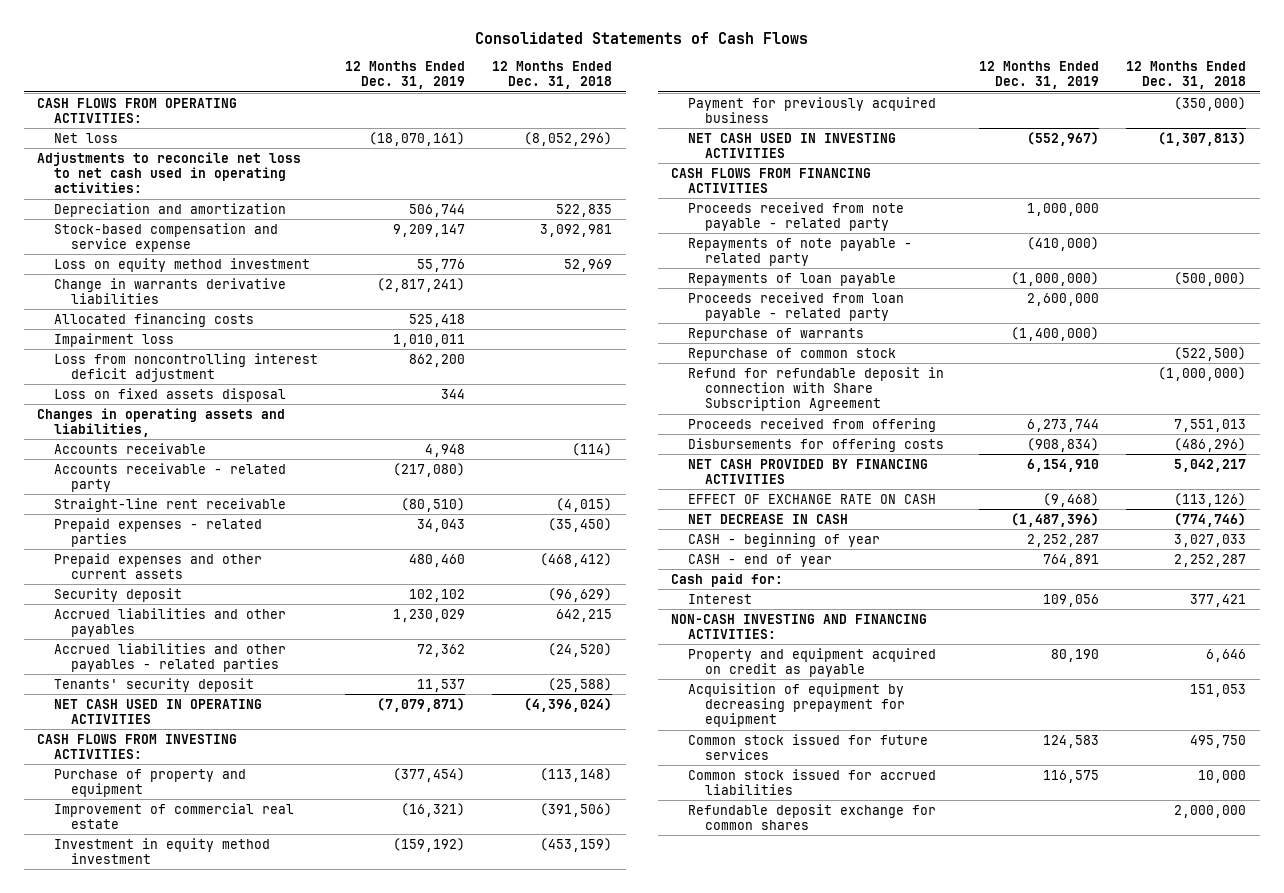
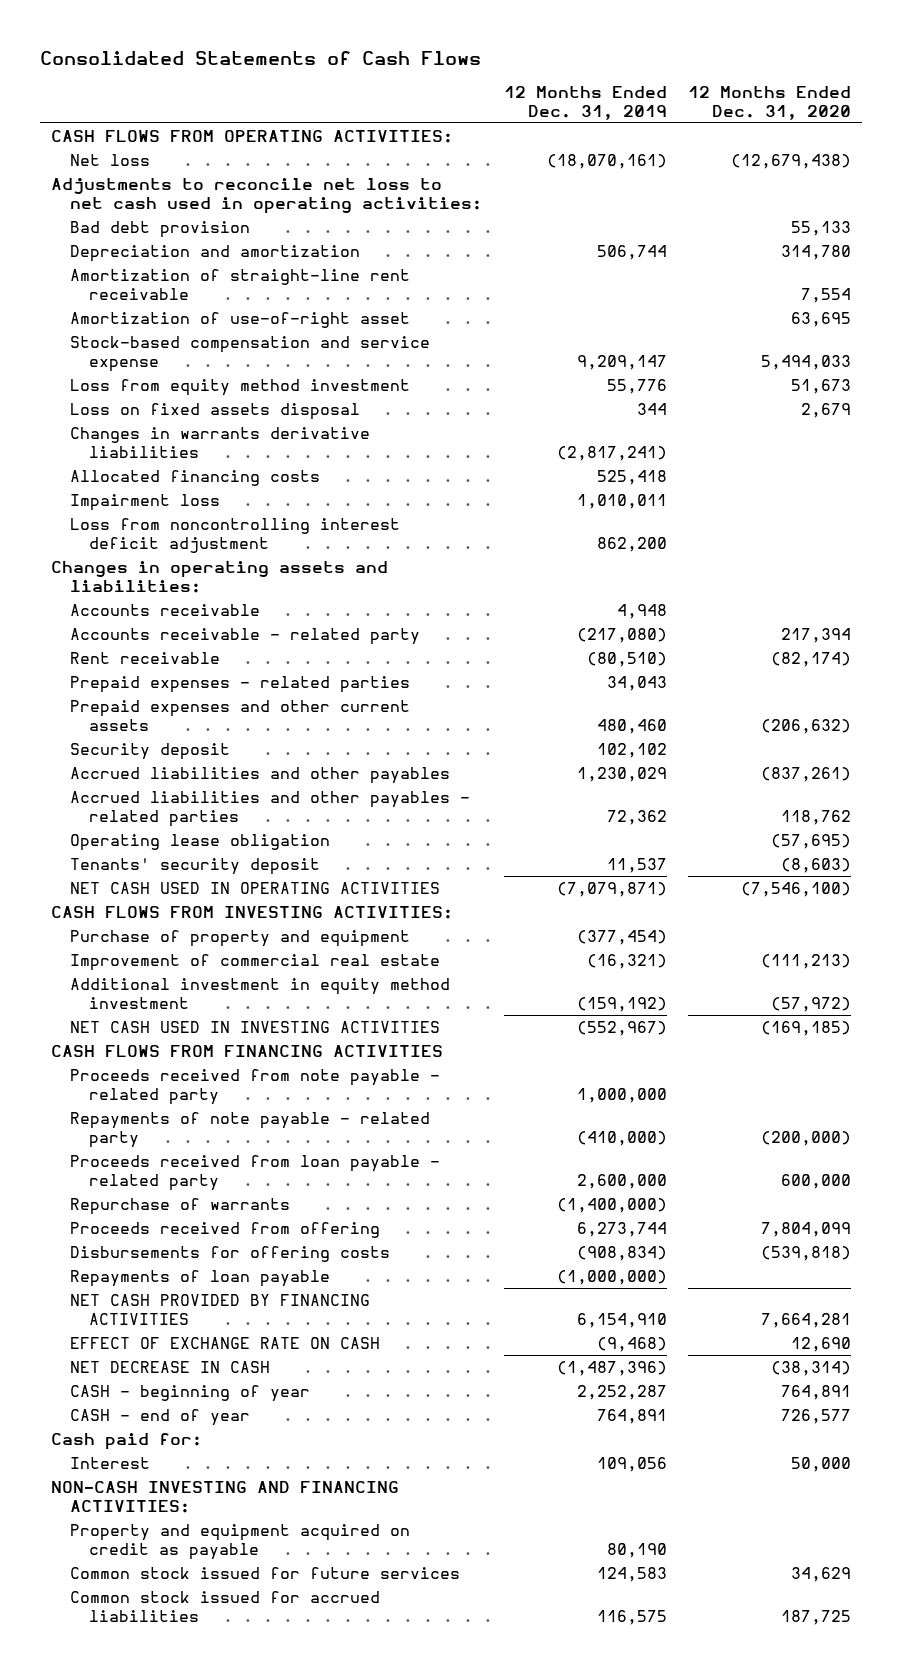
[492,61,613,90] 12 Months Ended Dec. 31, 2018 -> none
none -> [688,86,852,121] 12 Months Ended Dec. 31, 2020
none -> [70,220,251,238] Bad debt provision
none -> [70,268,411,300] Amortization of straight-line rent receivable
none -> [70,311,411,328] Amortization of use-of-right asset
[54,257,311,272] Loss on equity method investment -> [70,378,411,396] Loss from equity method investment
[54,387,287,402] Loss on fixed assets disposal -> [70,402,361,420] Loss on fixed assets disposal
[54,277,287,304] Change in warrants derivative liabilities -> [70,426,371,458] Changes in warrants derivative liabilities
[37,407,286,437] Changes in operating assets and liabilities, -> [50,560,388,593] Changes in operating assets and liabilities:
[54,497,287,512] Straight-line rent receivable -> [70,651,221,664] Rent receivable
none -> [70,833,331,851] Operating lease obligation
[688,96,937,123] Payment for previously acquired business -> none
[54,837,271,864] Investment in equity method investment -> [70,977,451,1009] Additional investment in equity method investment
[688,347,897,361] Repurchase of common stock -> none
[688,366,945,412] Refund for refundable deposit in connection with Share Subscription Agreement -> none
[688,272,897,286] Repayments of loan payable -> [70,1269,331,1287] Repayments of loan payable
[688,682,906,728] Acquisition of equipment by decreasing prepayment for equipment -> none
[688,803,937,830] Refundable deposit exchange for common shares -> none

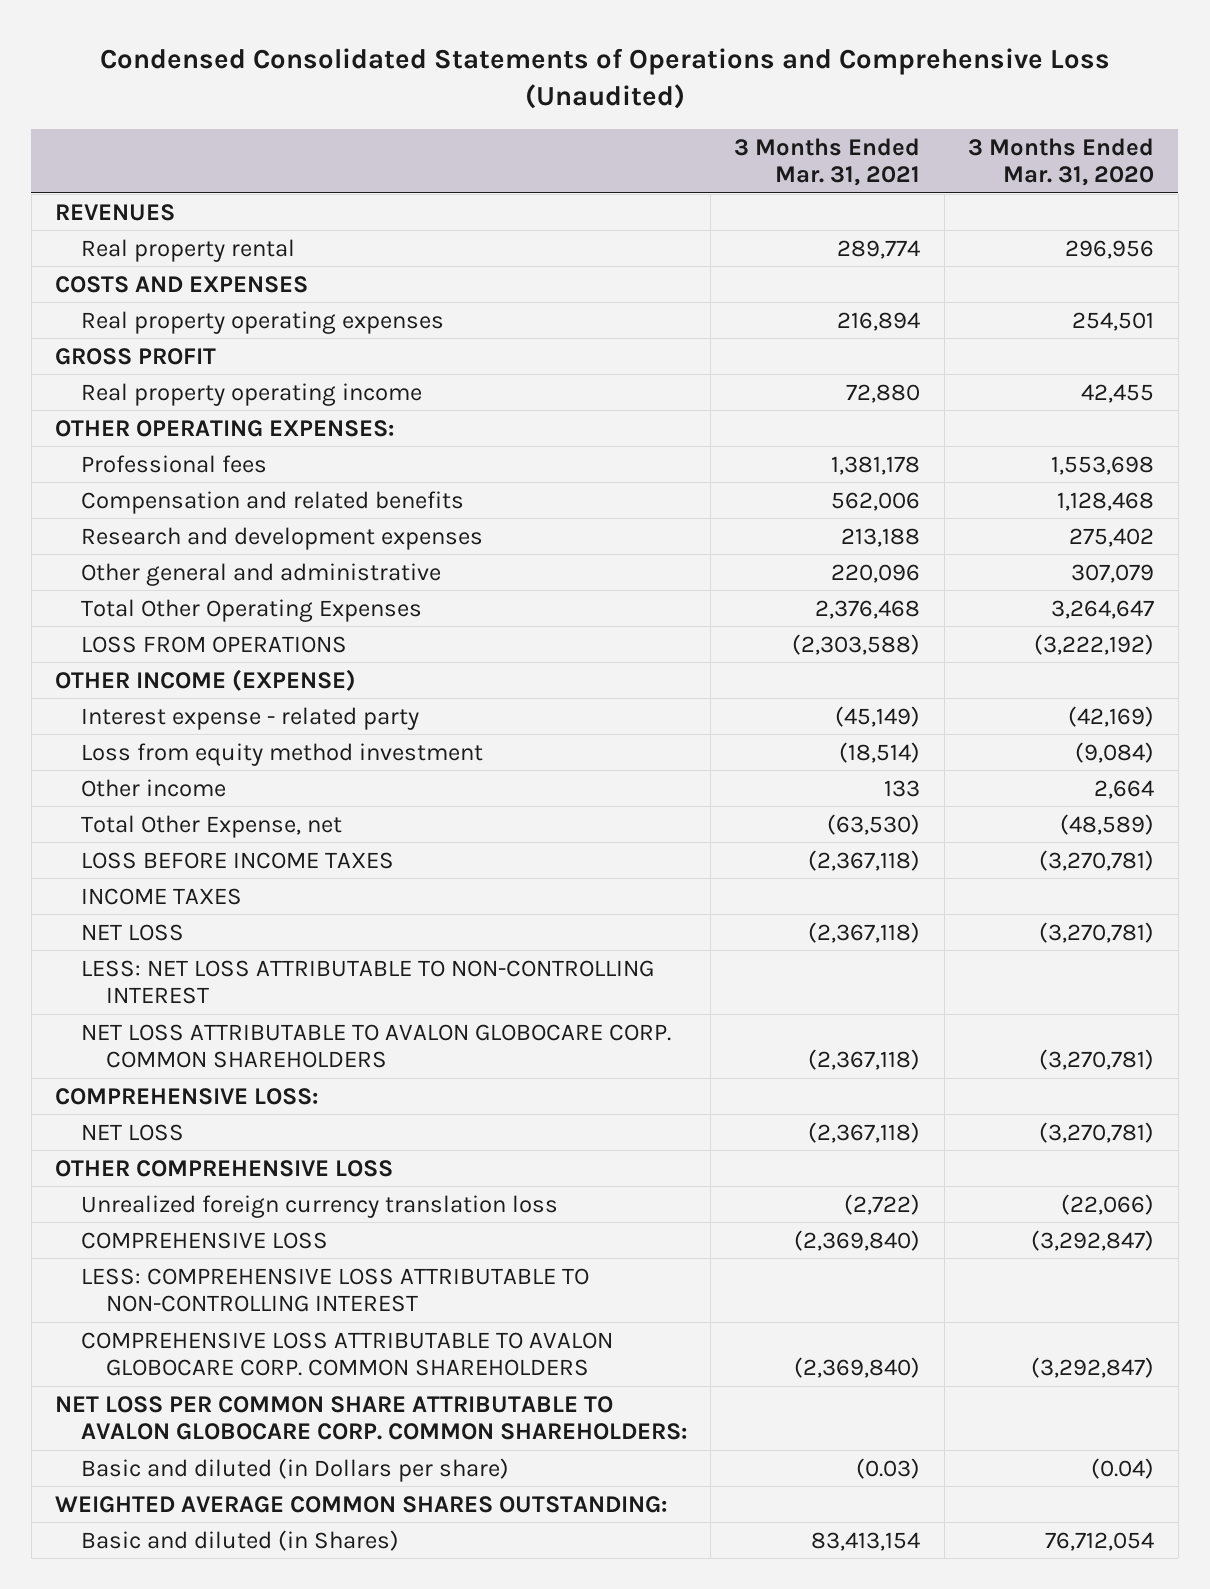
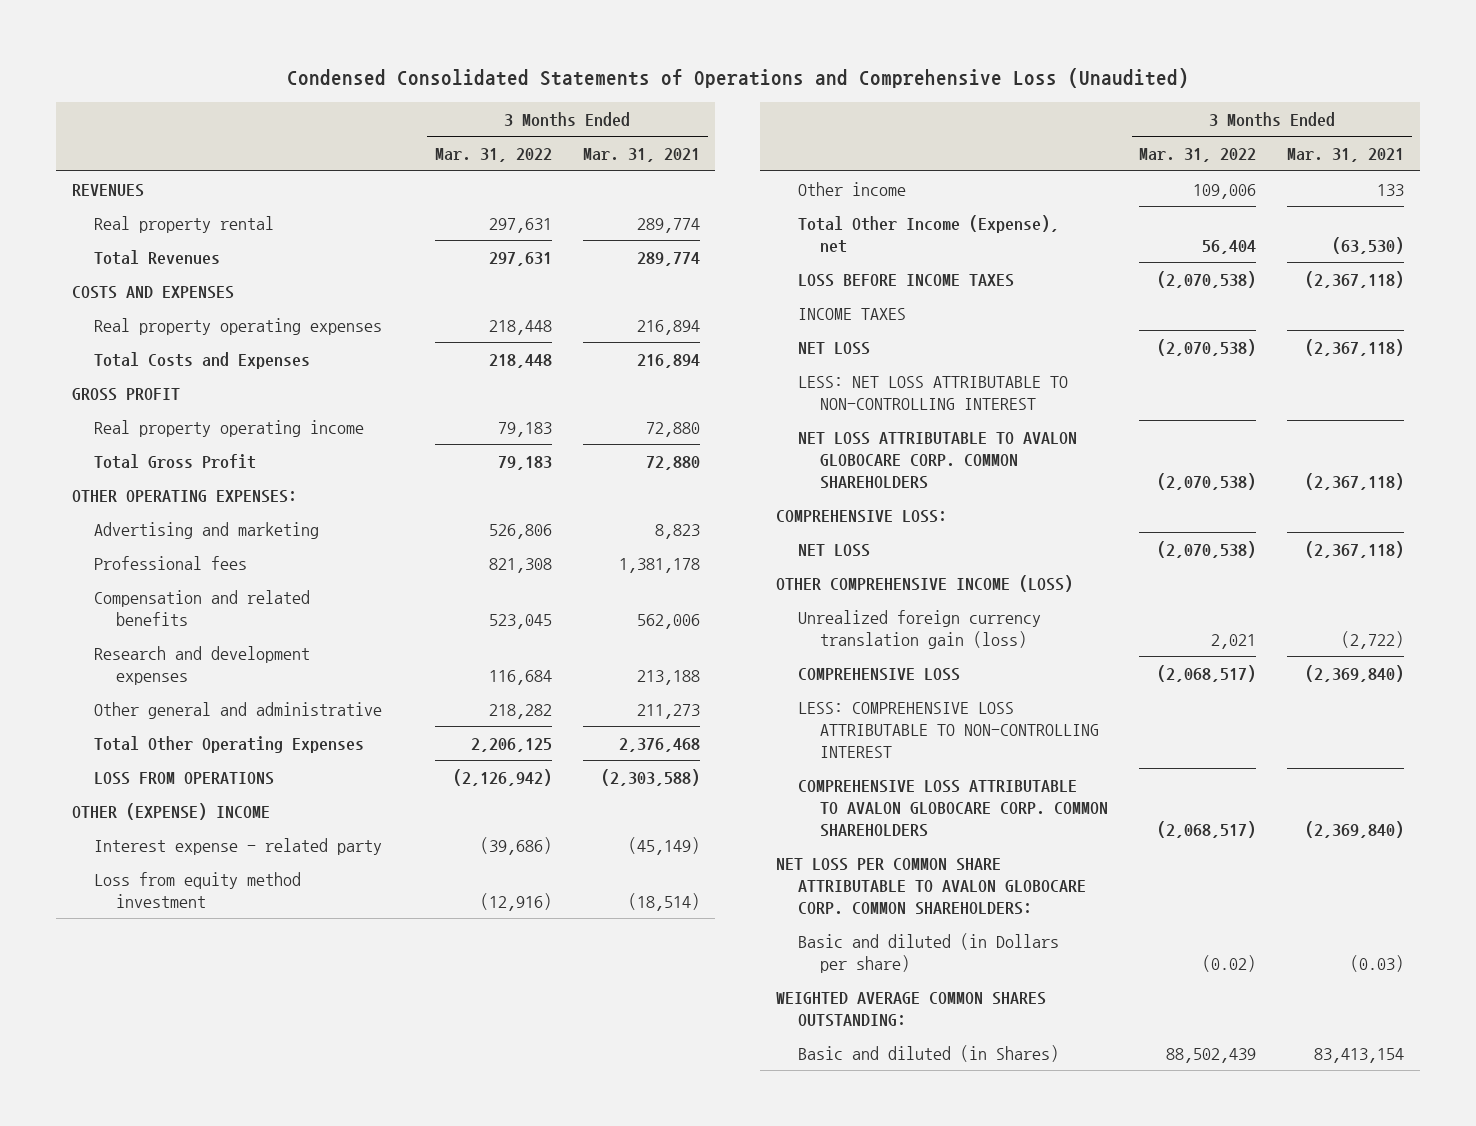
[968,137,1155,187] 3 Months Ended Mar. 31, 2020 -> none
none -> [435,148,553,163] Mar. 31, 2022
none -> [93,249,220,265] Total Revenues
none -> [93,351,310,369] Total Costs and Expenses
none -> [93,453,256,469] Total Gross Profit
none -> [93,521,319,539] Advertising and marketing
[831,563,921,583] 220,096 -> [636,703,700,719] 211,273
[55,668,357,691] OTHER INCOME (EXPENSE) -> [71,802,270,820] OTHER (EXPENSE) INCOME
[80,814,342,838] Total Other Expense, net -> [798,214,1060,253] Total Other Income (Expense), net
[55,1159,394,1177] OTHER COMPREHENSIVE LOSS -> [775,574,1073,592] OTHER COMPREHENSIVE INCOME (LOSS)
[80,1194,558,1218] Unrealized foreign currency translation loss -> [798,609,1042,649] Unrealized foreign currency translation gain (loss)

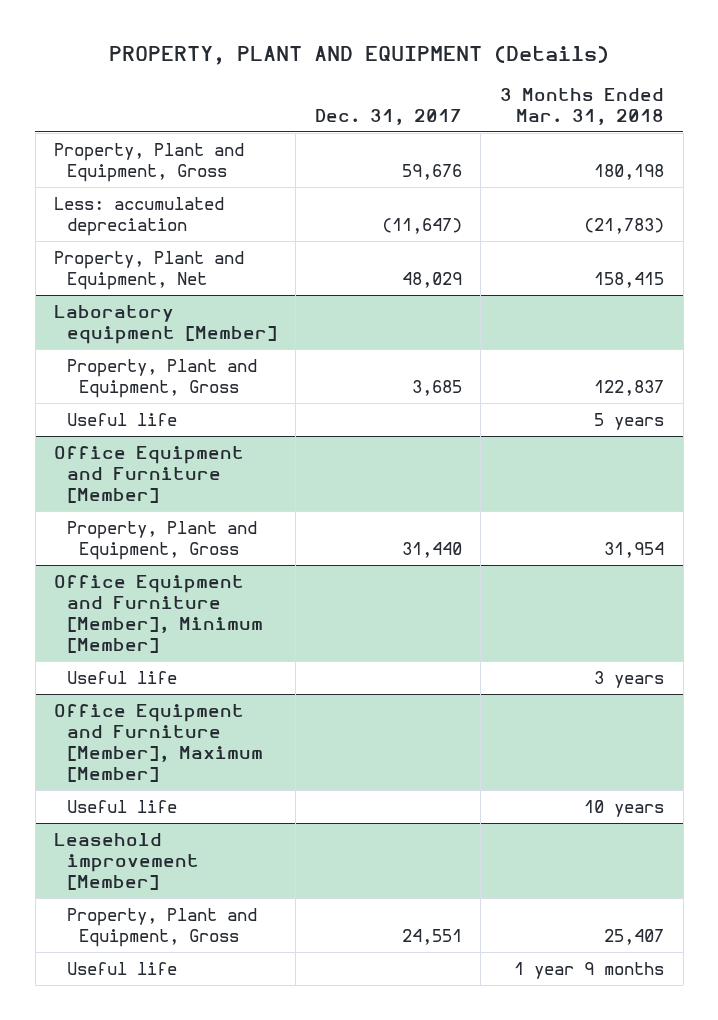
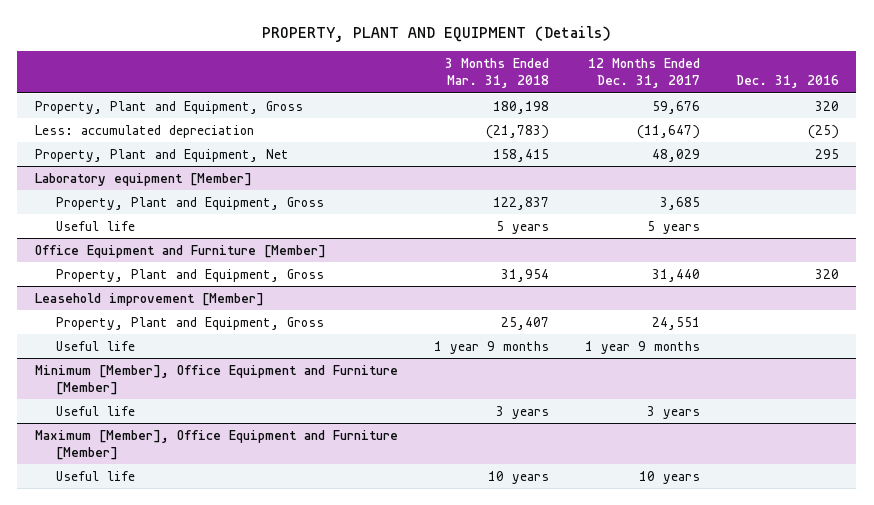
[314,108,462,125] Dec. 31, 2017 -> none
none -> [587,57,700,88] 12 Months Ended Dec. 31, 2017
none -> [735,74,839,88] Dec. 31, 2016
[54,574,263,653] Office Equipment and Furniture [Member], Minimum [Member] -> none
[66,670,177,684] Useful life -> none
[54,703,263,782] Office Equipment and Furniture [Member], Maximum [Member] -> none
[66,799,177,813] Useful life -> none
none -> [35,364,399,395] Minimum [Member], Office Equipment and Furniture [Member]
none -> [55,405,135,416] Useful life
none -> [35,429,399,460] Maximum [Member], Office Equipment and Furniture [Member]
none -> [55,470,135,481] Useful life

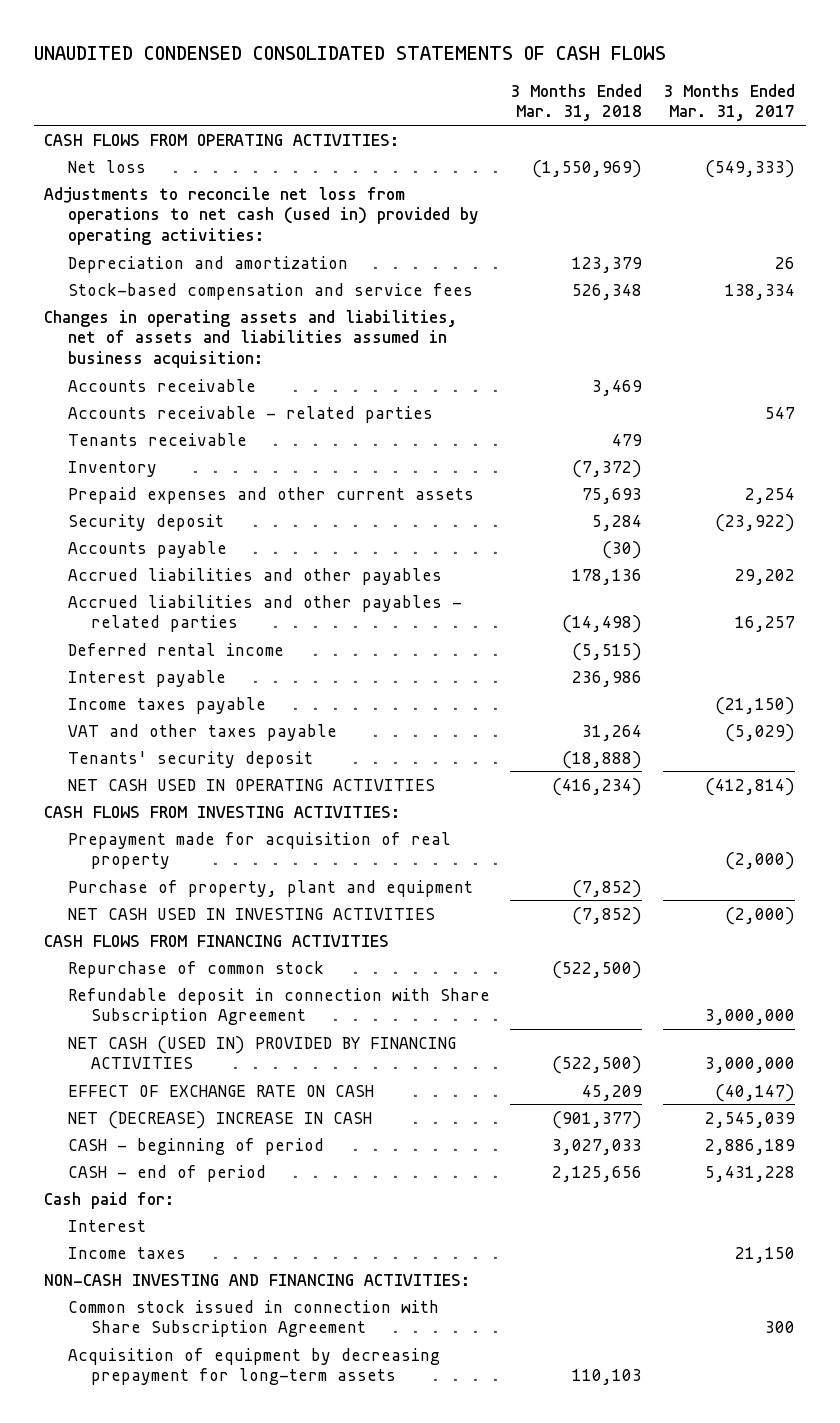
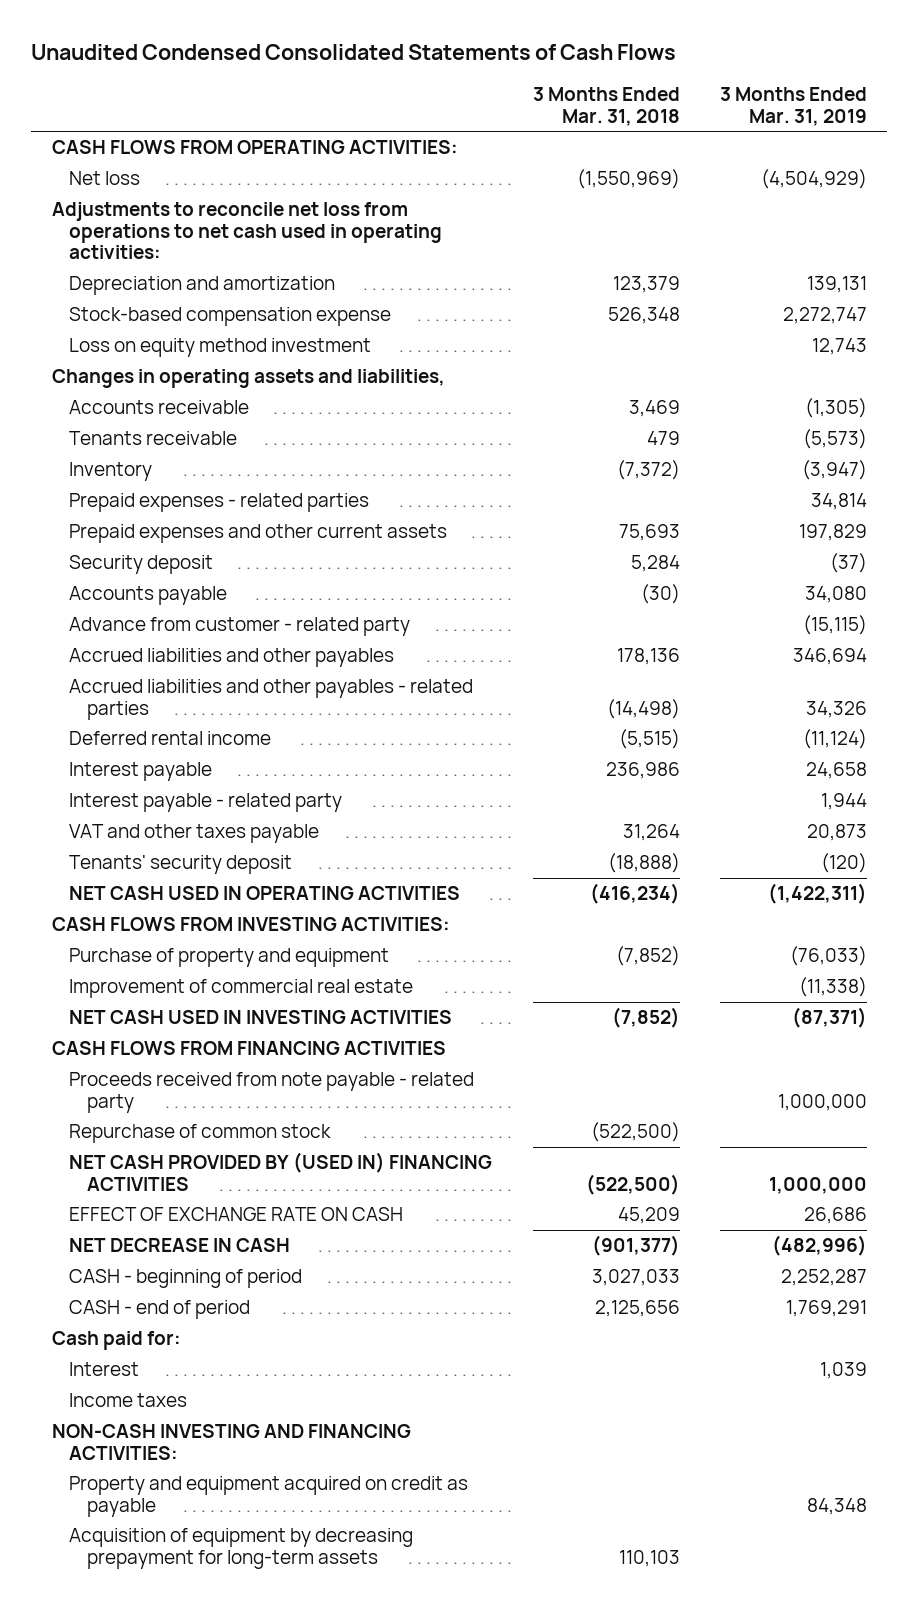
[33,46,666,61] UNAUDITED CONDENSED CONSOLIDATED STATEMENTS OF CASH FLOWS -> [31,44,677,61] Unaudited Condensed Consolidated Statements of Cash Flows
[663,83,796,122] 3 Months Ended Mar. 31, 2017 -> none
none -> [720,87,868,126] 3 Months Ended Mar. 31, 2019
[44,186,479,245] Adjustments to reconcile net loss from operations to net cash (used in) provided by operating activities: -> [51,202,443,260] Adjustments to reconcile net loss from operations to net cash used in operating activities:
[67,282,473,300] Stock-based compensation and service fees -> [69,307,392,327] Stock-based compensation expense
none -> [69,338,372,358] Loss on equity method investment
[44,309,458,368] Changes in operating assets and liabilities, net of assets and liabilities assumed in business acquisition: -> [51,369,445,389] Changes in operating assets and liabilities,
[67,405,433,423] Accounts receivable - related parties -> none
none -> [69,493,370,513] Prepaid expenses - related parties
none -> [69,617,411,637] Advance from customer - related party
[67,696,266,714] Income taxes payable -> none
none -> [69,793,343,813] Interest payable - related party
[67,831,451,870] Prepayment made for acquisition of real property -> none
[67,879,473,897] Purchase of property, plant and equipment -> [69,948,390,968] Purchase of property and equipment
none -> [69,979,414,999] Improvement of commercial real estate
none -> [69,1072,475,1113] Proceeds received from note payable - related party
[67,987,490,1026] Refundable deposit in connection with Share Subscription Agreement -> none
[67,1035,456,1070] NET CASH (USED IN) PROVIDED BY FINANCING ACTIVITIES -> [69,1152,493,1191] NET CASH PROVIDED BY (USED IN) FINANCING ACTIVITIES
[67,1110,372,1129] NET (DECREASE) INCREASE IN CASH -> [69,1238,291,1253] NET DECREASE IN CASH
[67,1299,439,1338] Common stock issued in connection with Share Subscription Agreement -> none
none -> [69,1476,469,1517] Property and equipment acquired on credit as payable

